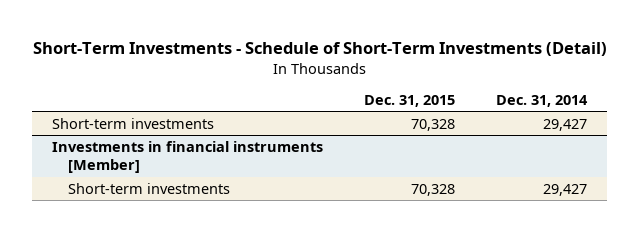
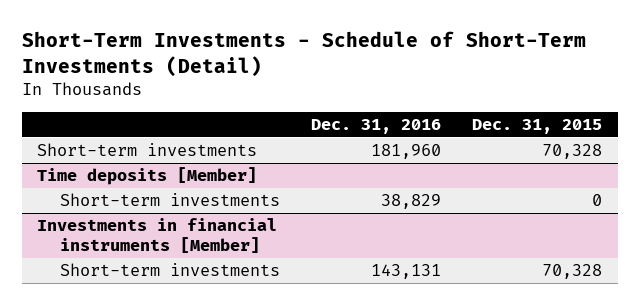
[495,94,588,107] Dec. 31, 2014 -> none
none -> [311,119,442,135] Dec. 31, 2016
none -> [37,167,258,186] Time deposits [Member]
none -> [60,193,281,207] Short-term investments

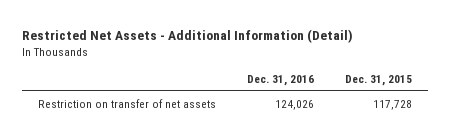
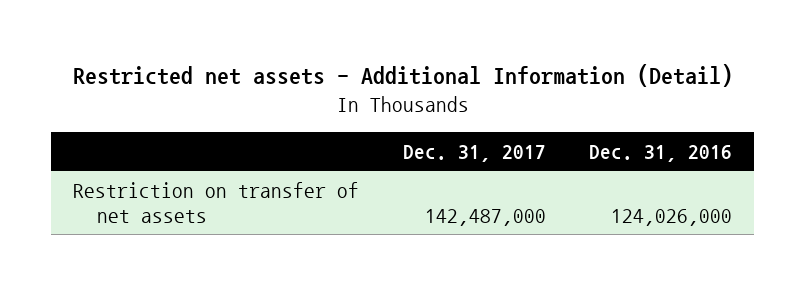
[21,29,353,44] Restricted Net Assets - Additional Information (Detail) -> [72,64,733,88] Restricted net assets - Additional Information (Detail)
[345,75,413,87] Dec. 31, 2015 -> none
none -> [402,144,546,162] Dec. 31, 2017
[274,99,314,110] 124,026 -> [611,208,733,226] 124,026,000

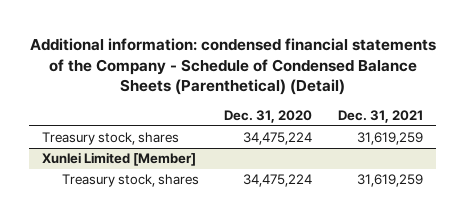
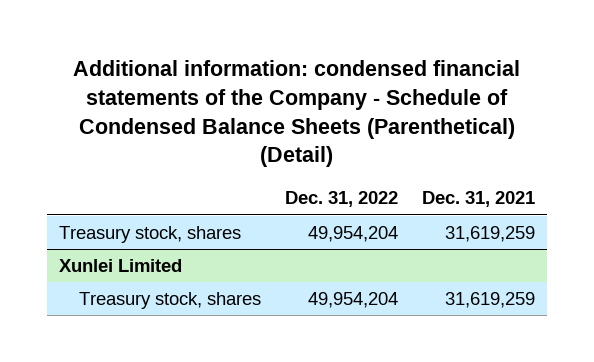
[224,109,313,123] Dec. 31, 2020 -> none
none -> [285,191,399,208] Dec. 31, 2022
[42,152,197,167] Xunlei Limited [Member] -> [58,259,182,273] Xunlei Limited

